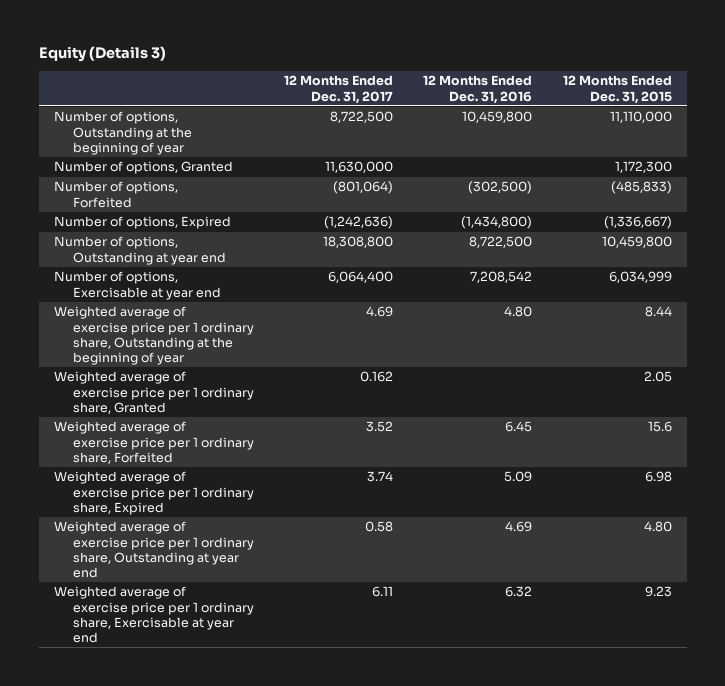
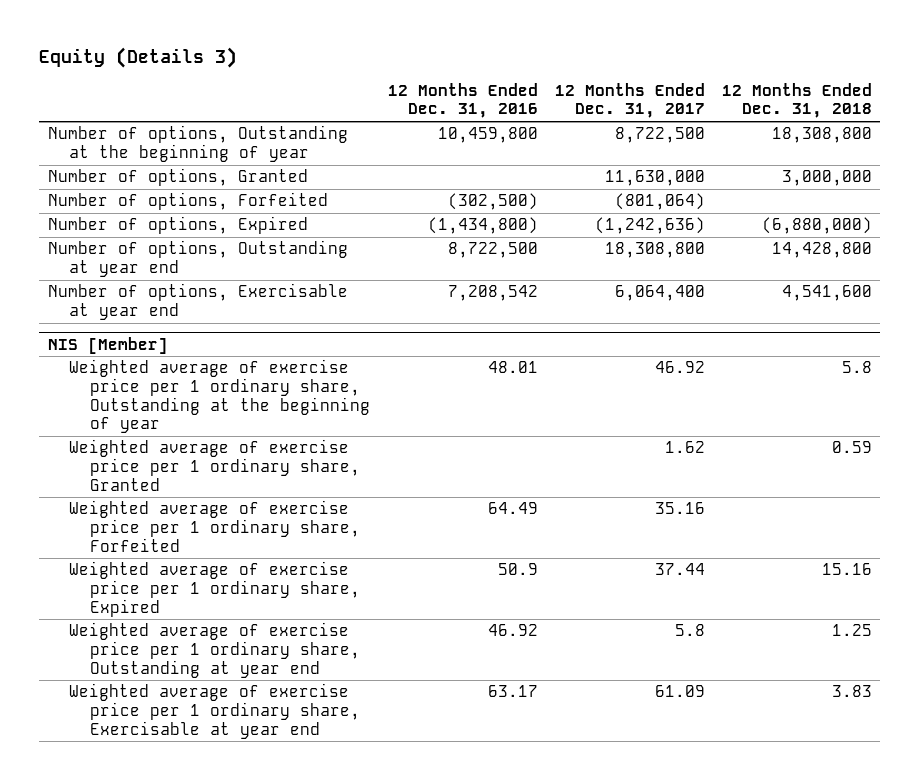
[562,75,672,104] 12 Months Ended Dec. 31, 2015 -> none
none -> [721,82,872,119] 12 Months Ended Dec. 31, 2018
none -> [47,336,168,354] NIS [Member]
[366,306,394,318] 4.69 -> [654,361,705,374] 46.92
[504,306,533,318] 4.80 -> [487,361,538,374] 48.01
[360,371,394,383] 0.162 -> [664,441,705,454] 1.62
[366,421,394,433] 3.52 -> [654,502,705,515] 35.16
[505,421,533,433] 6.45 -> [487,502,538,515] 64.49
[367,471,394,483] 3.74 -> [654,563,705,576] 37.44
[504,471,533,483] 5.09 -> [497,563,538,576] 50.9
[365,521,394,533] 0.58 -> [674,624,705,637] 5.8
[505,521,533,533] 4.69 -> [487,624,538,637] 46.92
[372,586,394,598] 6.11 -> [654,685,705,698] 61.09
[505,586,533,598] 6.32 -> [487,685,538,698] 63.17

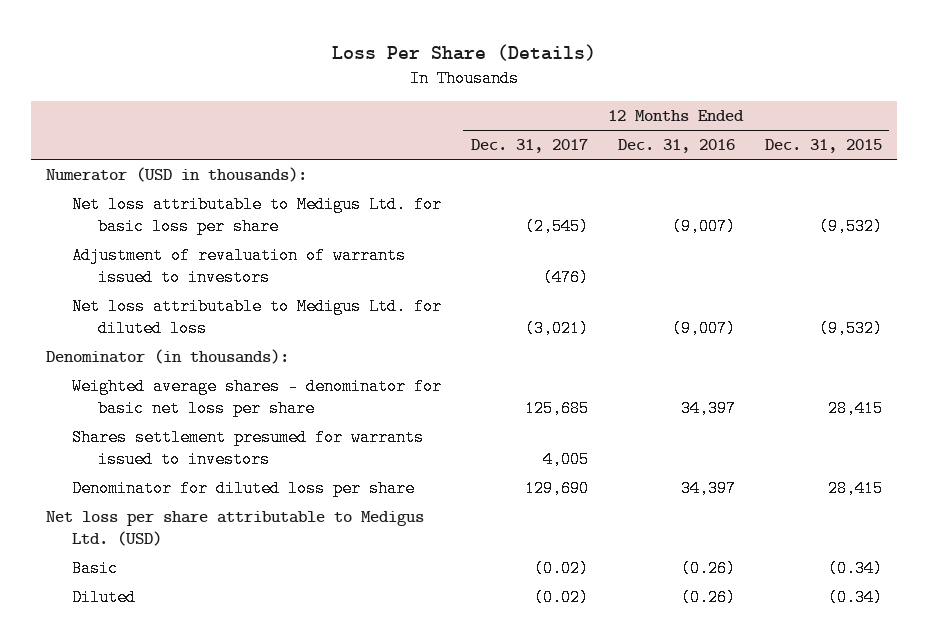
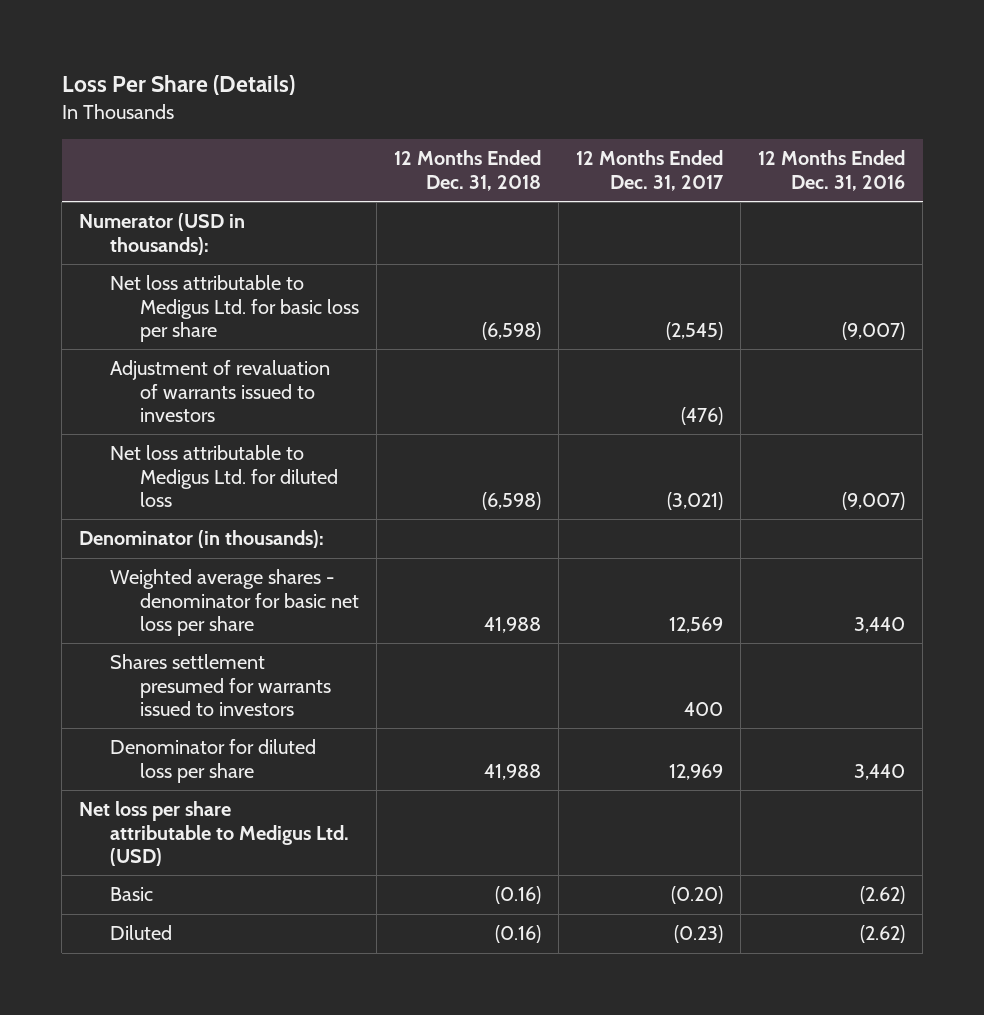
[764,139,882,154] Dec. 31, 2015 -> none
none -> [394,150,542,191] 12 Months Ended Dec. 31, 2018
[524,400,589,418] 125,685 -> [669,617,724,634] 12,569
[680,400,736,418] 34,397 -> [854,617,906,634] 3,440
[542,451,589,469] 4,005 -> [684,702,724,717] 400
[524,479,589,497] 129,690 -> [669,763,724,780] 12,969
[680,479,736,497] 34,397 -> [854,763,906,780] 3,440
[533,559,589,577] (0.02) -> [671,886,724,905] (0.20)
[680,559,736,577] (0.26) -> [860,886,906,905] (2.62)
[533,588,589,606] (0.02) -> [674,925,724,944] (0.23)
[680,588,736,606] (0.26) -> [860,925,906,944] (2.62)

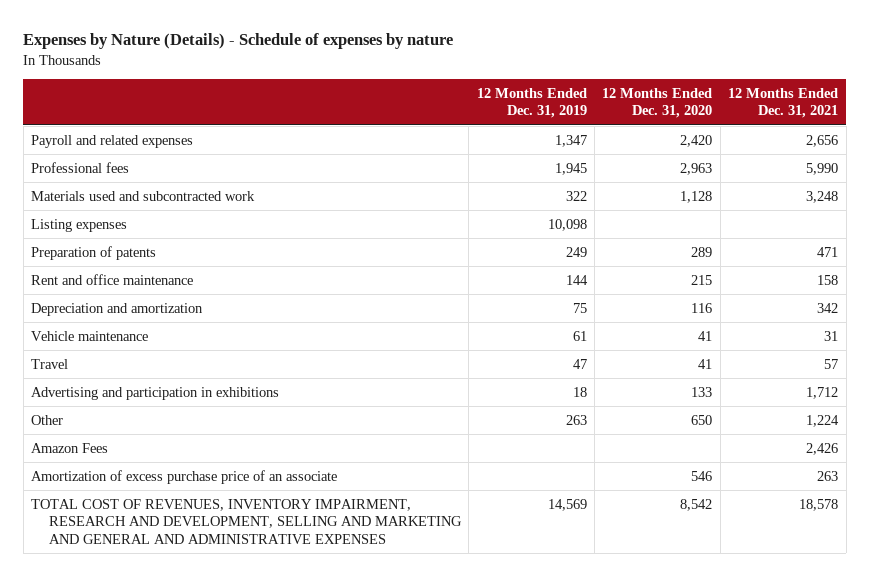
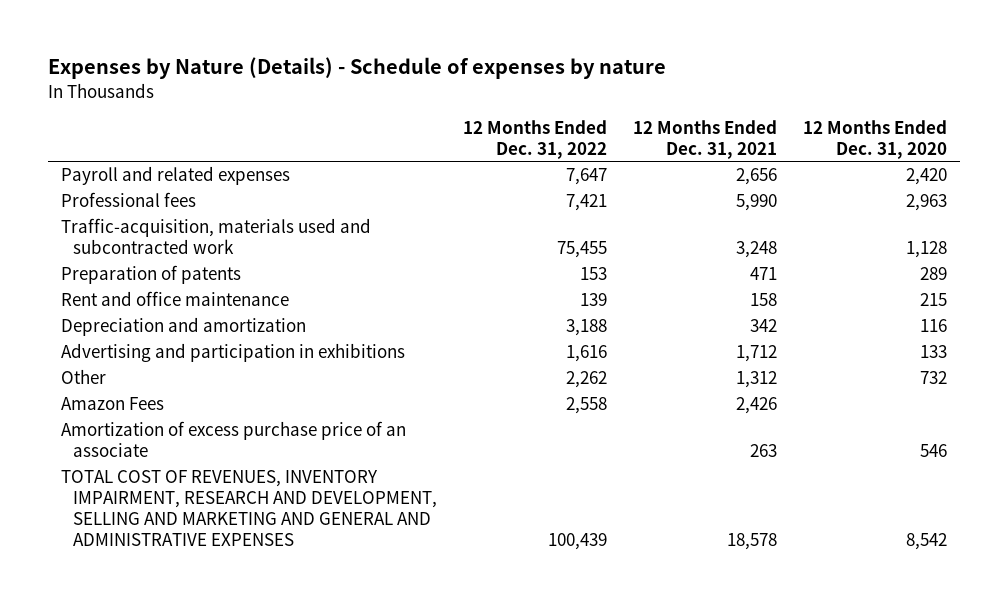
[476,87,587,119] 12 Months Ended Dec. 31, 2019 -> none
none -> [462,119,607,159] 12 Months Ended Dec. 31, 2022
[31,218,128,232] Listing expenses -> none
[31,190,256,201] Materials used and subcontracted work -> [60,218,371,255] Traffic-acquisition, materials used and subcontracted work
[31,330,149,341] Vehicle maintenance -> none
[31,358,69,369] Travel -> none
[691,414,713,425] 650 -> [920,371,948,385] 732
[806,414,840,427] 1,224 -> [736,371,778,389] 1,312

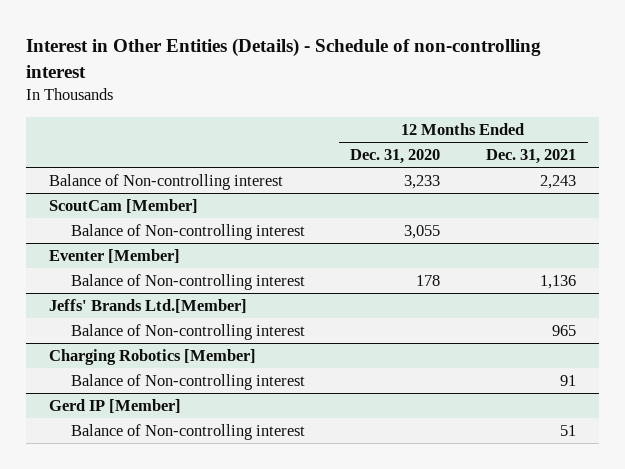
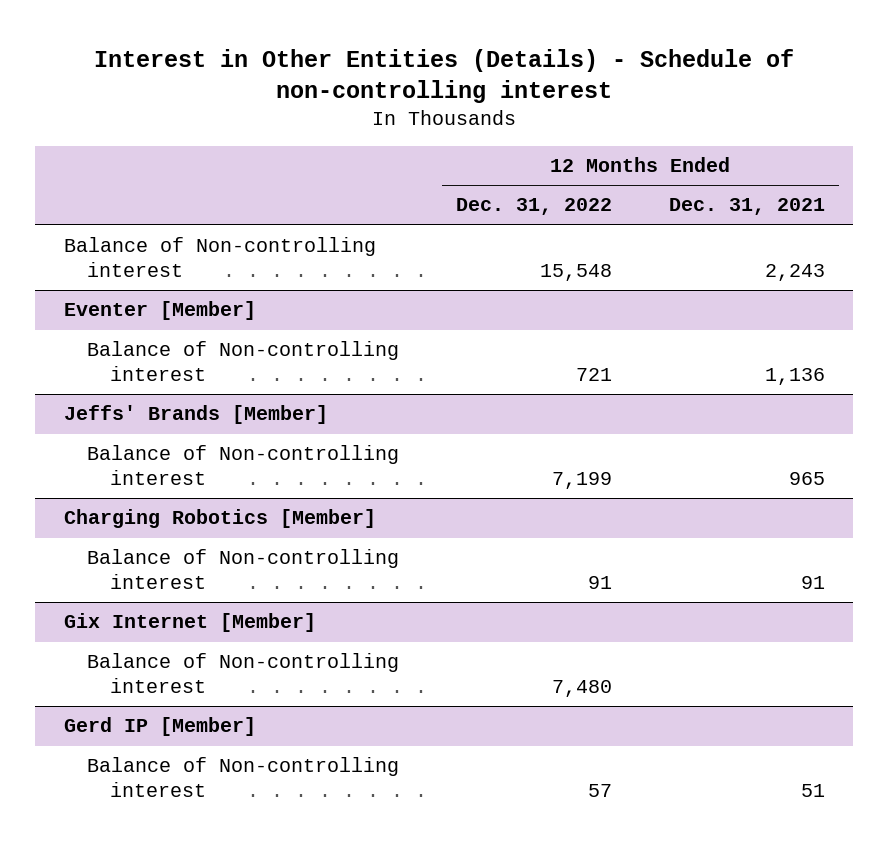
[350,149,441,165] Dec. 31, 2020 -> none
none -> [455,198,612,216] Dec. 31, 2022
[49,198,199,213] ScoutCam [Member] -> none
[70,223,305,240] Balance of Non-controlling interest -> none
[49,298,248,313] Jeffs' Brands Ltd.[Member] -> [63,405,328,425] Jeffs' Brands [Member]
none -> [63,613,316,633] Gix Internet [Member]
none -> [86,653,399,694] Balance of Non-controlling interest

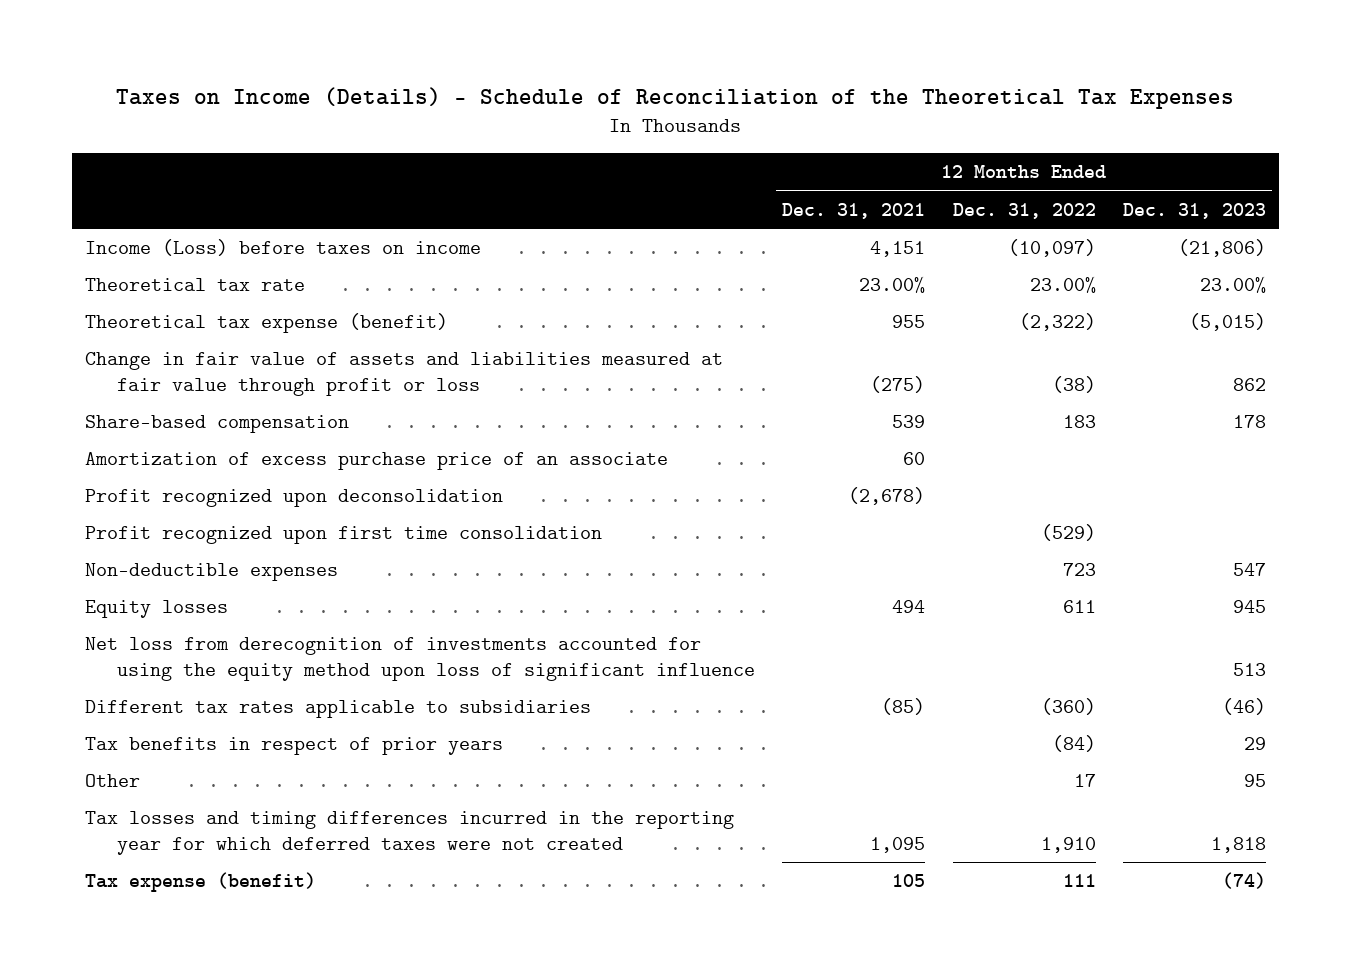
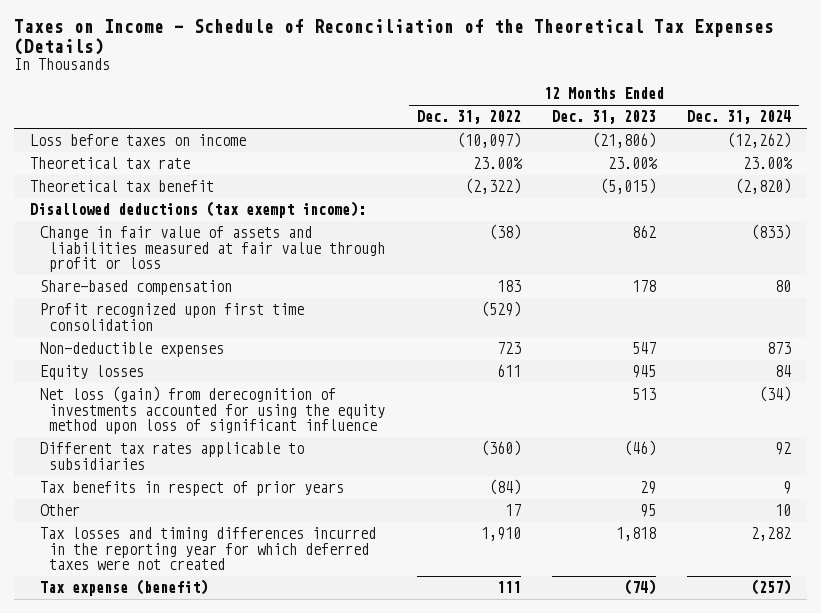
[116,87,1235,110] Taxes on Income (Details) - Schedule of Reconciliation of the Theoretical Tax Expenses -> [14,19,775,55] Taxes on Income - Schedule of Reconciliation of the Theoretical Tax Expenses (Details)
[782,202,926,219] Dec. 31, 2021 -> none
none -> [687,110,792,125] Dec. 31, 2024
[85,239,482,257] Income (Loss) before taxes on income -> [29,134,246,147] Loss before taxes on income
[85,313,449,334] Theoretical tax expense (benefit) -> [29,180,214,193] Theoretical tax benefit
none -> [29,201,366,219] Disallowed deductions (tax exempt income):
[85,452,669,471] Amortization of excess purchase price of an associate -> none
[85,489,504,508] Profit recognized upon deconsolidation -> none
[85,637,756,681] Net loss from derecognition of investments accounted for using the equity method upon loss of significant influence -> [39,386,386,435] Net loss (gain) from derecognition of investments accounted for using the equity method upon loss of significant influence

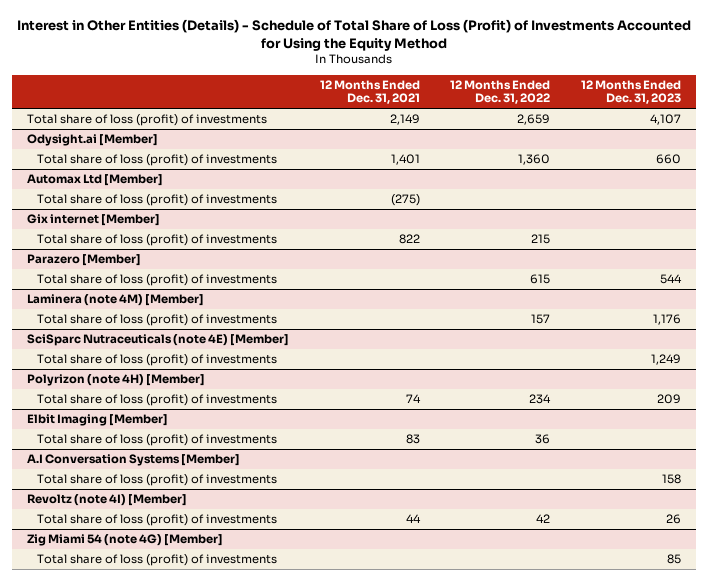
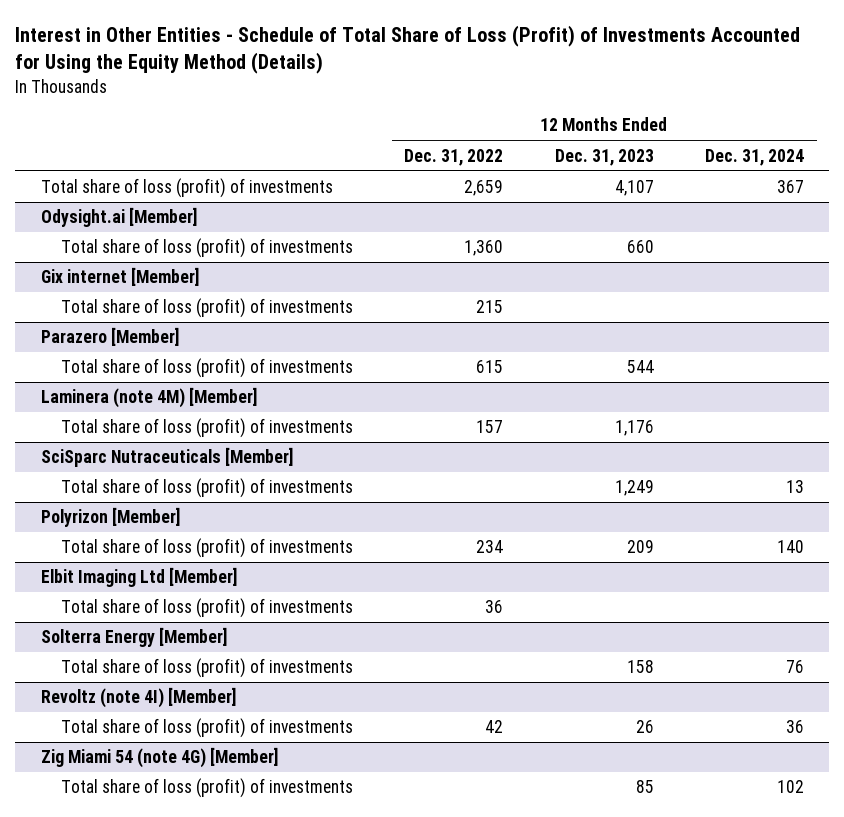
[17,18,692,51] Interest in Other Entities (Details) - Schedule of Total Share of Loss (Profit) of Investments Accounted for Using the Equity Method -> [15,25,801,75] Interest in Other Entities - Schedule of Total Share of Loss (Profit) of Investments Accounted for Using the Equity Method (Details)
[319,79,420,105] 12 Months Ended Dec. 31, 2021 -> none
none -> [704,148,804,166] Dec. 31, 2024
[27,174,164,187] Automax Ltd [Member] -> none
[37,194,278,207] Total share of loss (profit) of investments -> none
[27,334,290,347] SciSparc Nutraceuticals (note 4E) [Member] -> [40,447,293,468] SciSparc Nutraceuticals [Member]
[27,374,206,387] Polyrizon (note 4H) [Member] -> [40,507,180,528] Polyrizon [Member]
[27,414,169,427] Elbit Imaging [Member] -> [40,567,237,588] Elbit Imaging Ltd [Member]
[27,454,241,467] A.I Conversation Systems [Member] -> none
none -> [40,627,227,648] Solterra Energy [Member]

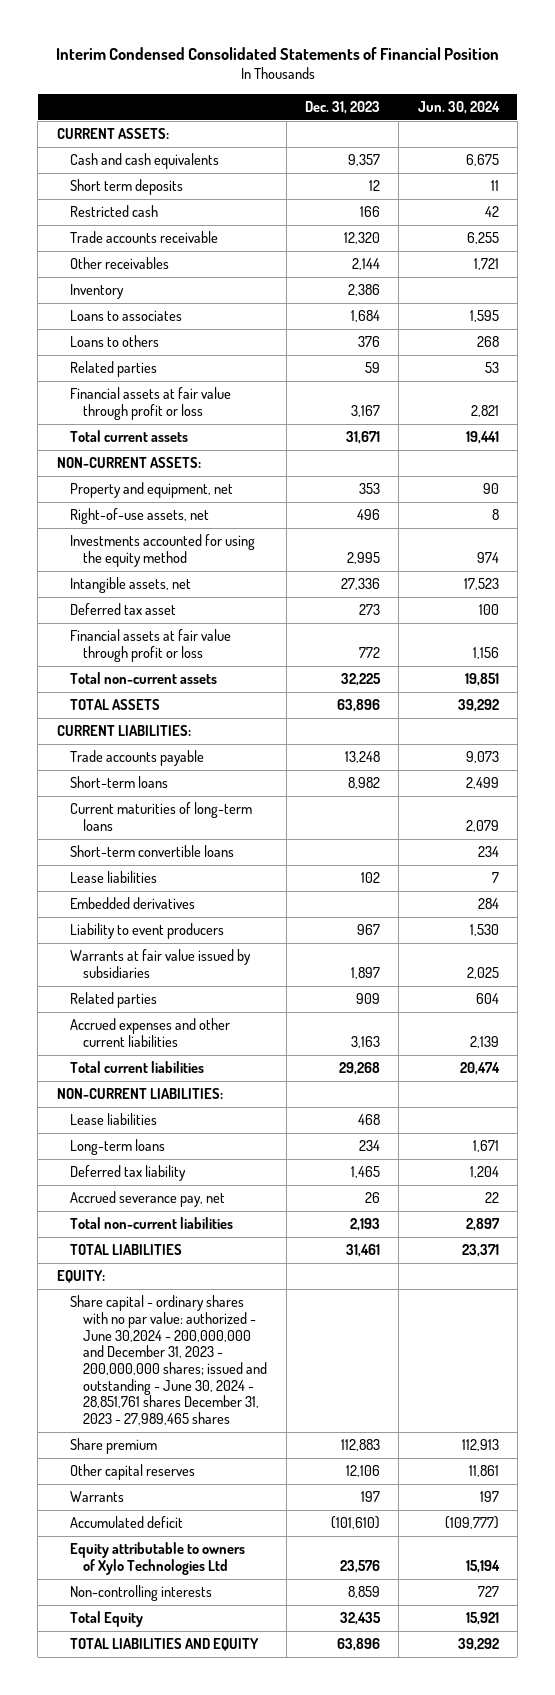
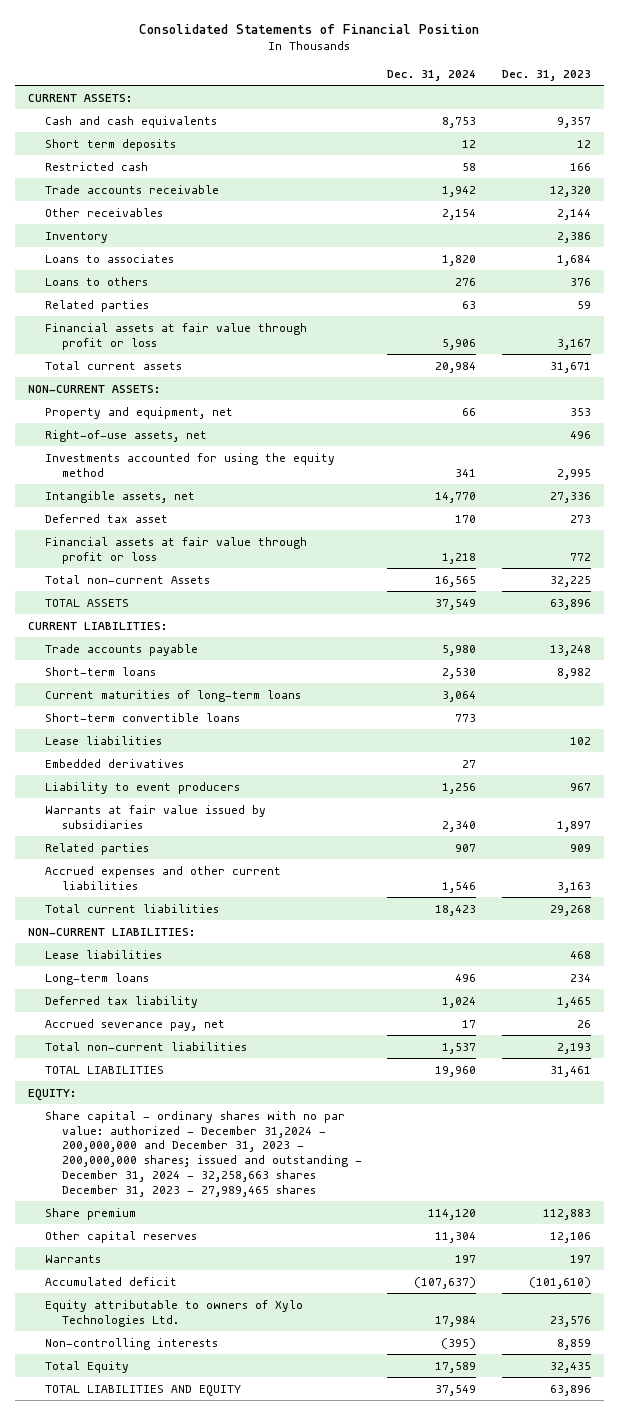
[55,47,499,61] Interim Condensed Consolidated Statements of Financial Position -> [139,23,480,34] Consolidated Statements of Financial Position
[417,100,500,114] Jun. 30, 2024 -> none
none -> [387,69,477,81] Dec. 31, 2024
[70,672,218,685] Total non-current assets -> [44,574,210,584] Total non-current Assets
[70,1295,268,1425] Share capital - ordinary shares with no par value: authorized - June 30,2024 - 200,000,000 and December 31, 2023 - 200,000,000 shares; issued and outstanding - June 30, 2024 - 28,851,761 shares December 31, 2023 - 27,989,465 shares -> [44,1110,362,1197] Share capital - ordinary shares with no par value: authorized - December 31,2024 - 200,000,000 and December 31, 2023 - 200,000,000 shares; issued and outstanding - December 31, 2024 - 32,258,663 shares December 31, 2023 - 27,989,465 shares
[70,1542,246,1576] Equity attributable to owners of Xylo Technologies Ltd -> [44,1299,303,1327] Equity attributable to owners of Xylo Technologies Ltd.

